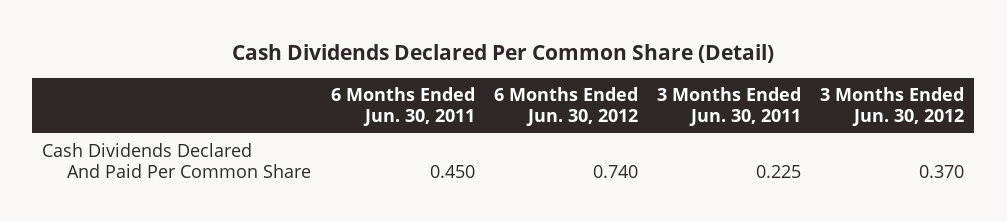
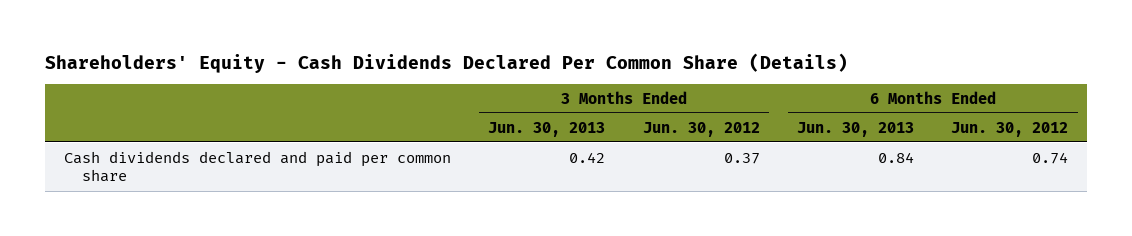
[232,43,775,63] Cash Dividends Declared Per Common Share (Detail) -> [45,52,849,73] Shareholders' Equity - Cash Dividends Declared Per Common Share (Details)
[330,87,475,127] 6 Months Ended Jun. 30, 2011 -> none
[657,87,802,127] 3 Months Ended Jun. 30, 2011 -> none
none -> [488,121,606,137] Jun. 30, 2013
none -> [796,121,914,137] Jun. 30, 2013
[42,143,312,179] Cash Dividends Declared And Paid Per Common Share -> [63,150,451,183] Cash dividends declared and paid per common share
[592,165,638,179] 0.740 -> [1032,151,1069,164] 0.74
[919,165,965,179] 0.370 -> [723,152,760,164] 0.37

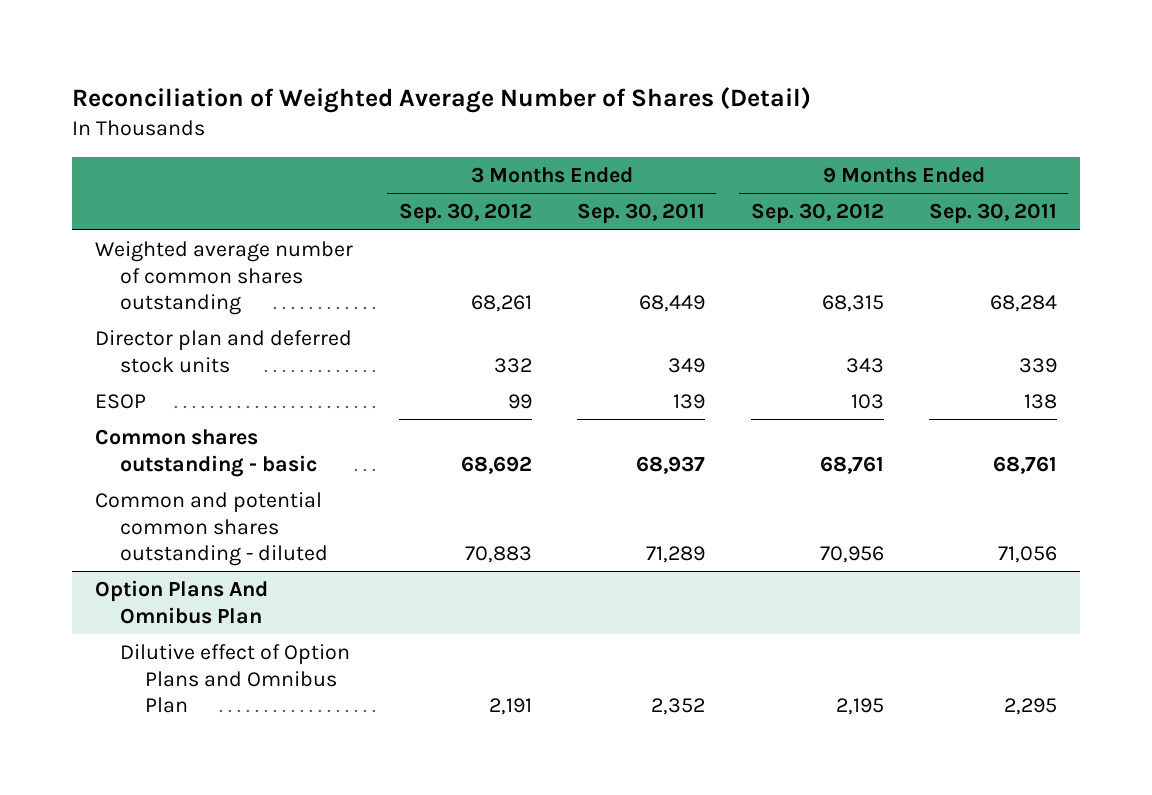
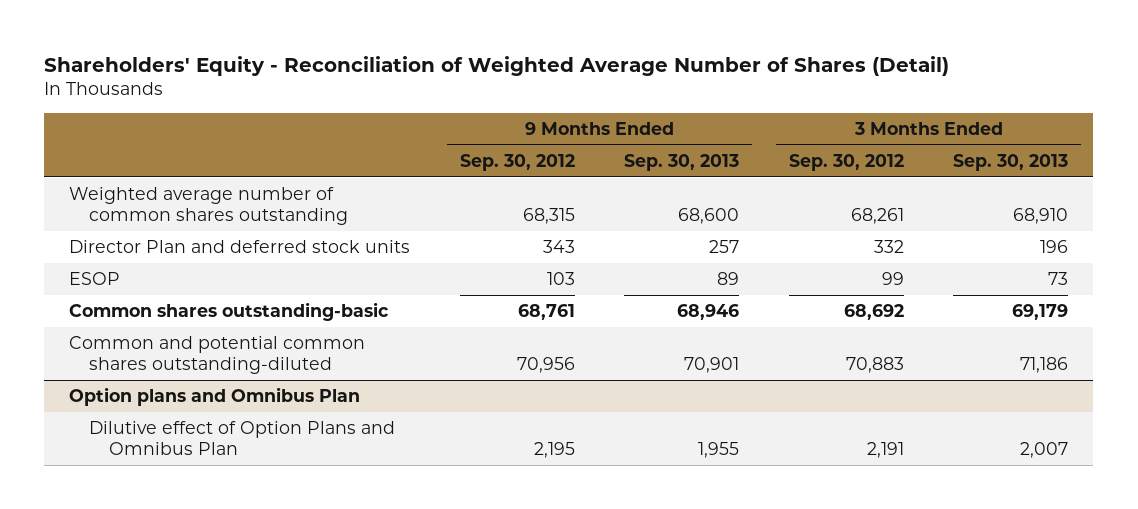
[72,86,812,113] Reconciliation of Weighted Average Number of Shares (Detail) -> [44,55,950,76] Shareholders' Equity - Reconciliation of Weighted Average Number of Shares (Detail)
[577,203,706,225] Sep. 30, 2011 -> none
[929,203,1058,225] Sep. 30, 2011 -> none
none -> [624,153,740,171] Sep. 30, 2013
none -> [953,153,1069,171] Sep. 30, 2013
[95,330,353,373] Director plan and deferred stock units -> [69,240,411,254] Director Plan and deferred stock units
[95,429,318,477] Common shares outstanding - basic -> [69,302,390,322] Common shares outstanding-basic
[95,492,329,567] Common and potential common shares outstanding - diluted -> [69,336,366,375] Common and potential common shares outstanding-diluted
[95,580,269,624] Option Plans And Omnibus Plan -> [69,387,361,407] Option plans and Omnibus Plan

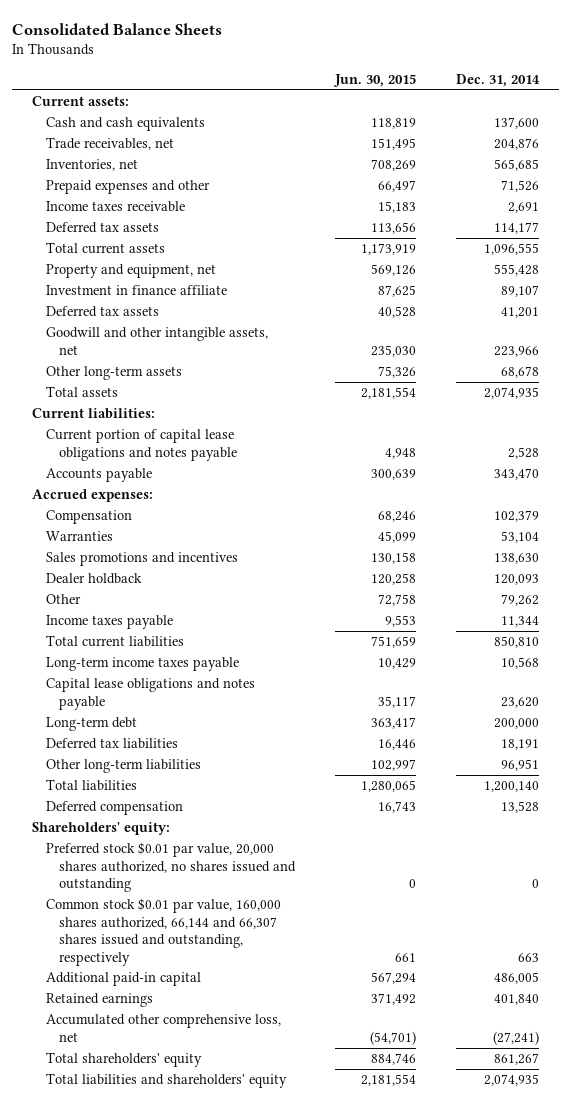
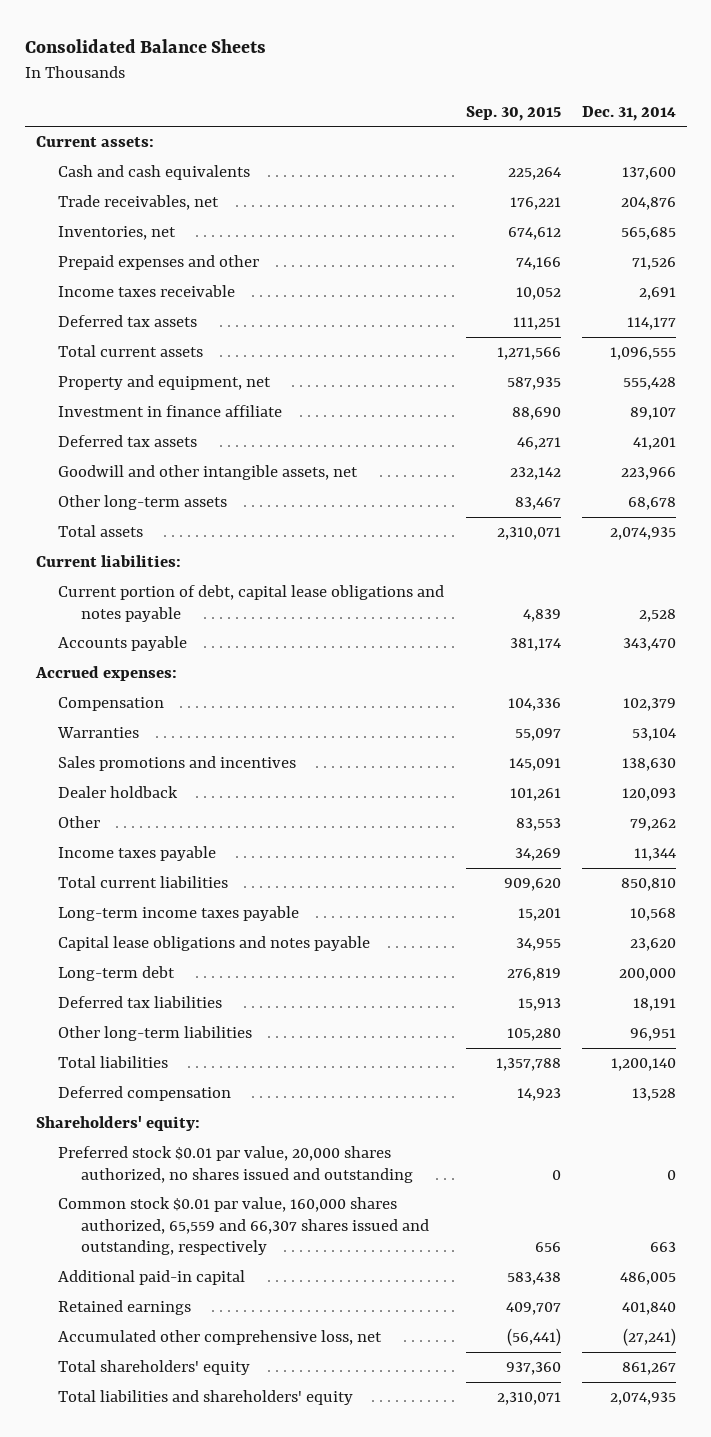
[333,73,417,87] Jun. 30, 2015 -> none
none -> [465,105,561,121] Sep. 30, 2015
[45,429,238,461] Current portion of capital lease obligations and notes payable -> [58,585,445,622] Current portion of debt, capital lease obligations and notes payable
[45,898,281,966] Common stock $0.01 par value, 160,000 shares authorized, 66,144 and 66,307 shares issued and outstanding, respectively -> [58,1197,430,1256] Common stock $0.01 par value, 160,000 shares authorized, 65,559 and 66,307 shares issued and outstanding, respectively

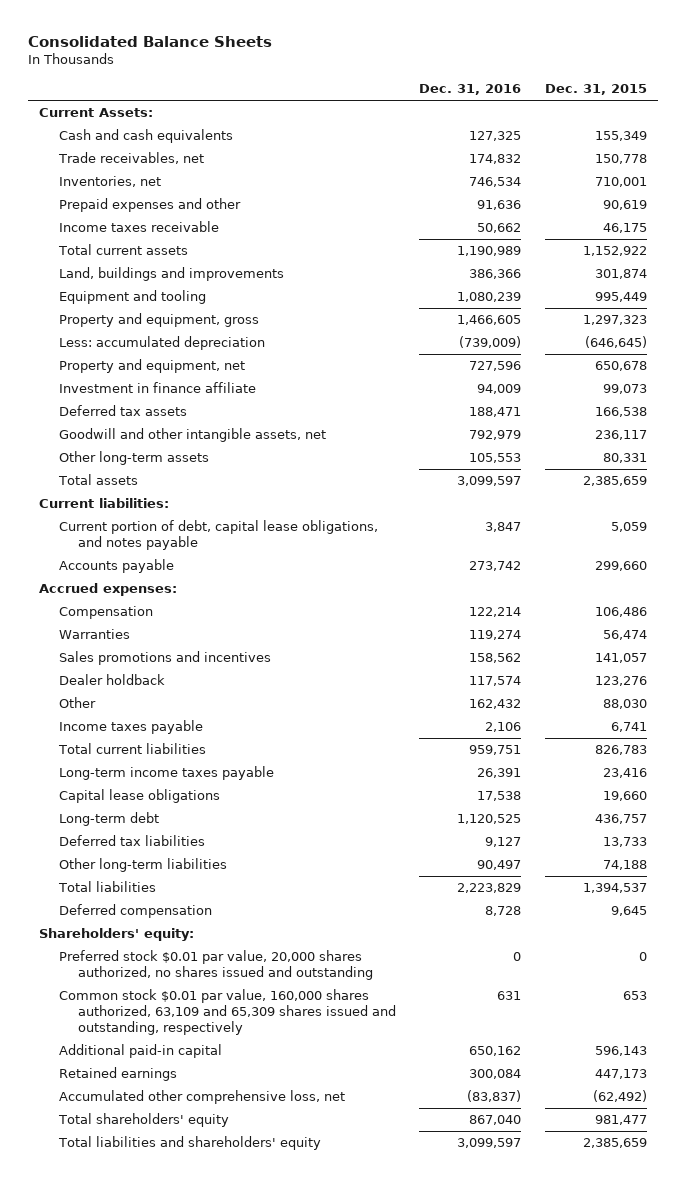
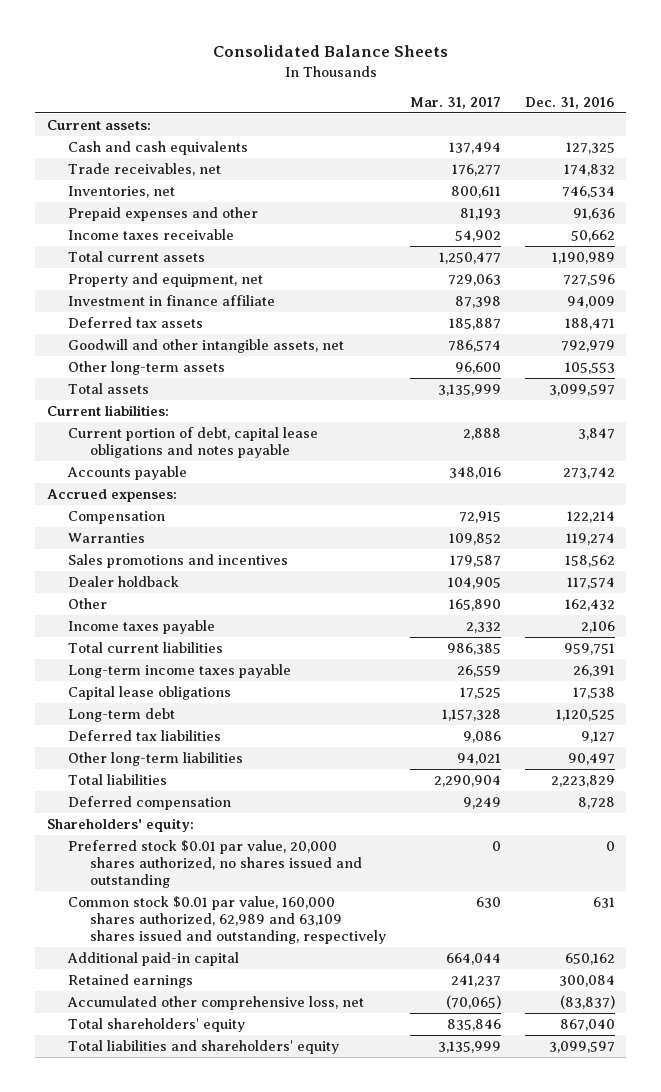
[544,84,647,96] Dec. 31, 2015 -> none
none -> [409,96,501,109] Mar. 31, 2017
[39,108,154,118] Current Assets: -> [46,119,151,130] Current assets:
[58,267,284,282] Land, buildings and improvements -> none
[58,290,206,305] Equipment and tooling -> none
[58,313,259,328] Property and equipment, gross -> none
[58,336,265,351] Less: accumulated depreciation -> none
[58,520,378,551] Current portion of debt, capital lease obligations, and notes payable -> [68,426,319,458] Current portion of debt, capital lease obligations and notes payable
[58,989,397,1035] Common stock $0.01 par value, 160,000 shares authorized, 63,109 and 65,309 shares issued and outstanding, respectively -> [68,895,386,945] Common stock $0.01 par value, 160,000 shares authorized, 62,989 and 63,109 shares issued and outstanding, respectively

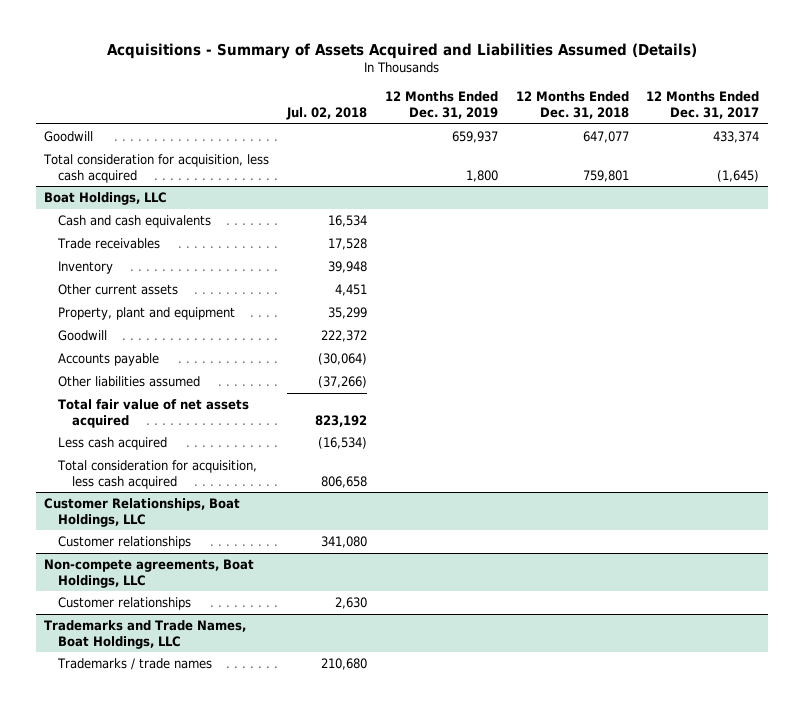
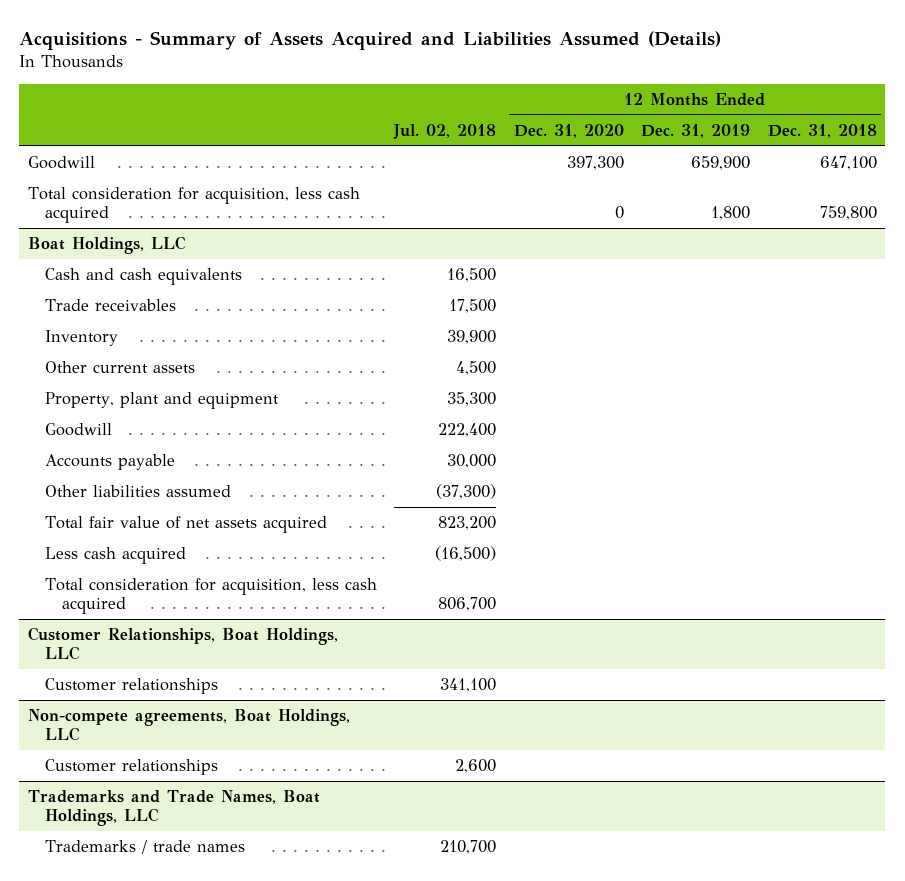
[646,91,760,119] 12 Months Ended Dec. 31, 2017 -> none
none -> [513,123,624,138] Dec. 31, 2020
[451,130,498,143] 659,937 -> [691,156,751,171] 659,900
[582,130,629,143] 647,077 -> [819,156,877,171] 647,100
[582,169,629,182] 759,801 -> [819,206,877,221] 759,800
[328,214,368,227] 16,534 -> [447,268,497,283] 16,500
[328,237,368,250] 17,528 -> [449,299,497,314] 17,500
[328,260,368,273] 39,948 -> [447,330,497,345] 39,900
[335,283,368,296] 4,451 -> [456,361,497,376] 4,500
[328,306,368,319] 35,299 -> [447,392,497,407] 35,300
[321,329,368,342] 222,372 -> [438,423,497,438] 222,400
[318,352,368,365] (30,064) -> [447,454,497,469] 30,000
[318,375,368,388] (37,266) -> [436,484,497,500] (37,300)
[315,414,368,427] 823,192 -> [438,516,497,531] 823,200
[318,436,368,449] (16,534) -> [435,546,497,562] (16,500)
[321,475,368,488] 806,658 -> [438,597,497,612] 806,700
[321,535,368,548] 341,080 -> [440,678,497,693] 341,100
[335,596,368,609] 2,630 -> [455,759,497,774] 2,600
[321,657,368,670] 210,680 -> [440,840,497,855] 210,700

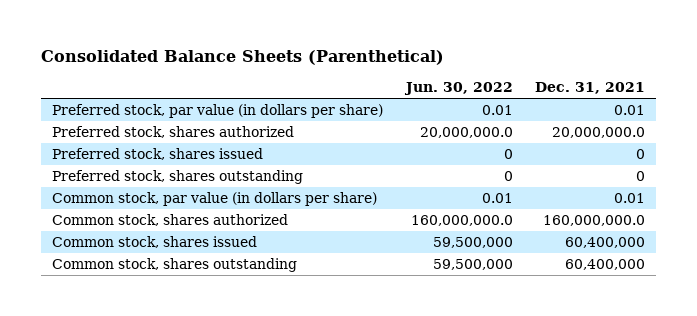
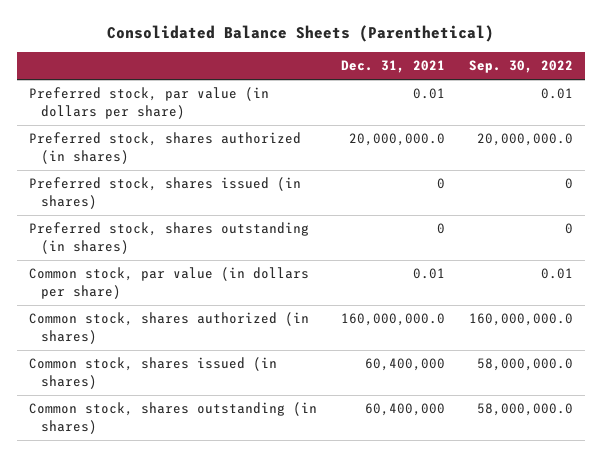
[403,82,513,96] Jun. 30, 2022 -> none
none -> [468,60,573,74] Sep. 30, 2022
[52,125,295,138] Preferred stock, shares authorized -> [29,132,302,164] Preferred stock, shares authorized (in shares)
[52,147,264,160] Preferred stock, shares issued -> [29,177,302,209] Preferred stock, shares issued (in shares)
[52,169,304,184] Preferred stock, shares outstanding -> [29,222,310,254] Preferred stock, shares outstanding (in shares)
[52,213,289,226] Common stock, shares authorized -> [29,312,310,344] Common stock, shares authorized (in shares)
[52,235,258,248] Common stock, shares issued -> [29,357,278,389] Common stock, shares issued (in shares)
[52,257,298,272] Common stock, shares outstanding -> [29,402,318,434] Common stock, shares outstanding (in shares)

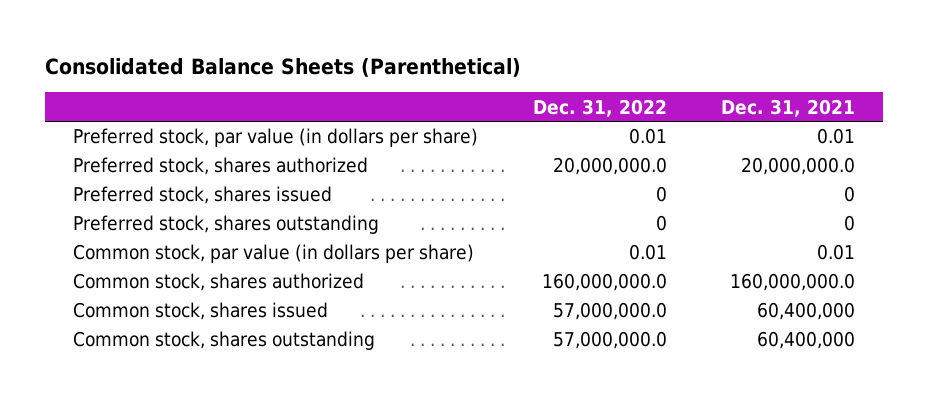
[468,60,573,74] Sep. 30, 2022 -> none
none -> [532,98,667,117] Dec. 31, 2022
[29,132,302,164] Preferred stock, shares authorized (in shares) -> [72,157,368,176] Preferred stock, shares authorized
[29,177,302,209] Preferred stock, shares issued (in shares) -> [72,186,332,205] Preferred stock, shares issued
[29,222,310,254] Preferred stock, shares outstanding (in shares) -> [72,215,379,235] Preferred stock, shares outstanding
[29,312,310,344] Common stock, shares authorized (in shares) -> [72,273,364,292] Common stock, shares authorized
[29,357,278,389] Common stock, shares issued (in shares) -> [72,302,328,321] Common stock, shares issued
[29,402,318,434] Common stock, shares outstanding (in shares) -> [72,331,375,351] Common stock, shares outstanding

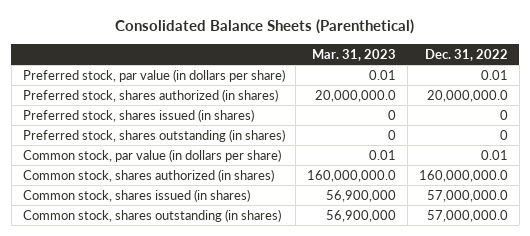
[721,98,856,117] Dec. 31, 2021 -> none
none -> [312,48,397,61] Mar. 31, 2023
[72,157,368,176] Preferred stock, shares authorized -> [22,88,278,102] Preferred stock, shares authorized (in shares)
[72,186,332,205] Preferred stock, shares issued -> [22,108,254,122] Preferred stock, shares issued (in shares)
[72,215,379,235] Preferred stock, shares outstanding -> [22,128,285,142] Preferred stock, shares outstanding (in shares)
[72,273,364,292] Common stock, shares authorized -> [22,168,274,182] Common stock, shares authorized (in shares)
[72,302,328,321] Common stock, shares issued -> [22,188,250,202] Common stock, shares issued (in shares)
[72,331,375,351] Common stock, shares outstanding -> [22,208,281,222] Common stock, shares outstanding (in shares)

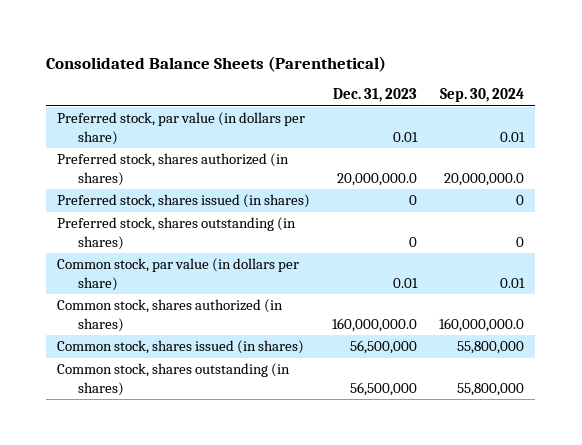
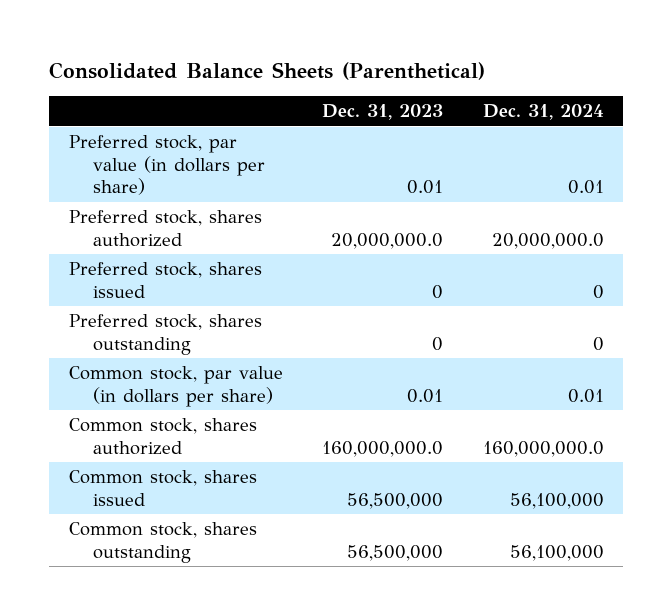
[440,88,525,103] Sep. 30, 2024 -> none
none -> [482,104,604,121] Dec. 31, 2024
[57,153,290,186] Preferred stock, shares authorized (in shares) -> [68,210,262,247] Preferred stock, shares authorized
[57,194,311,209] Preferred stock, shares issued (in shares) -> [68,262,262,298] Preferred stock, shares issued
[57,217,297,250] Preferred stock, shares outstanding (in shares) -> [68,314,262,355] Preferred stock, shares outstanding
[57,299,284,332] Common stock, shares authorized (in shares) -> [68,418,257,455] Common stock, shares authorized
[57,340,305,355] Common stock, shares issued (in shares) -> [68,470,257,506] Common stock, shares issued
[57,363,291,396] Common stock, shares outstanding (in shares) -> [68,522,257,563] Common stock, shares outstanding

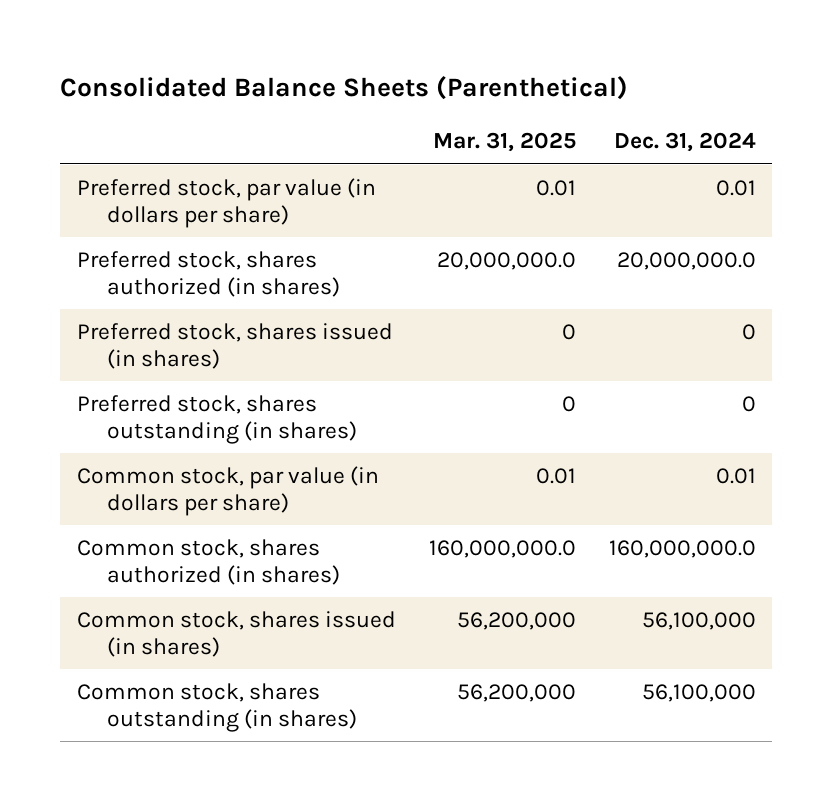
[322,104,444,121] Dec. 31, 2023 -> none
none -> [432,132,576,153] Mar. 31, 2025
[68,210,262,247] Preferred stock, shares authorized -> [76,250,341,297] Preferred stock, shares authorized (in shares)
[68,262,262,298] Preferred stock, shares issued -> [76,322,393,369] Preferred stock, shares issued (in shares)
[68,314,262,355] Preferred stock, shares outstanding -> [76,394,358,444] Preferred stock, shares outstanding (in shares)
[68,418,257,455] Common stock, shares authorized -> [76,538,341,585] Common stock, shares authorized (in shares)
[68,470,257,506] Common stock, shares issued -> [76,610,396,657] Common stock, shares issued (in shares)
[68,522,257,563] Common stock, shares outstanding -> [76,682,358,732] Common stock, shares outstanding (in shares)

